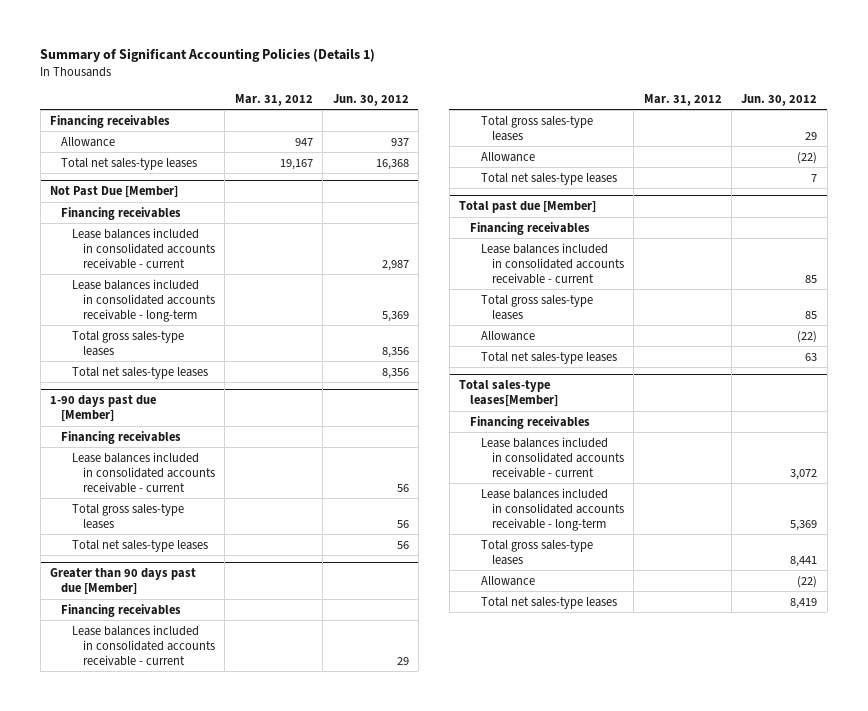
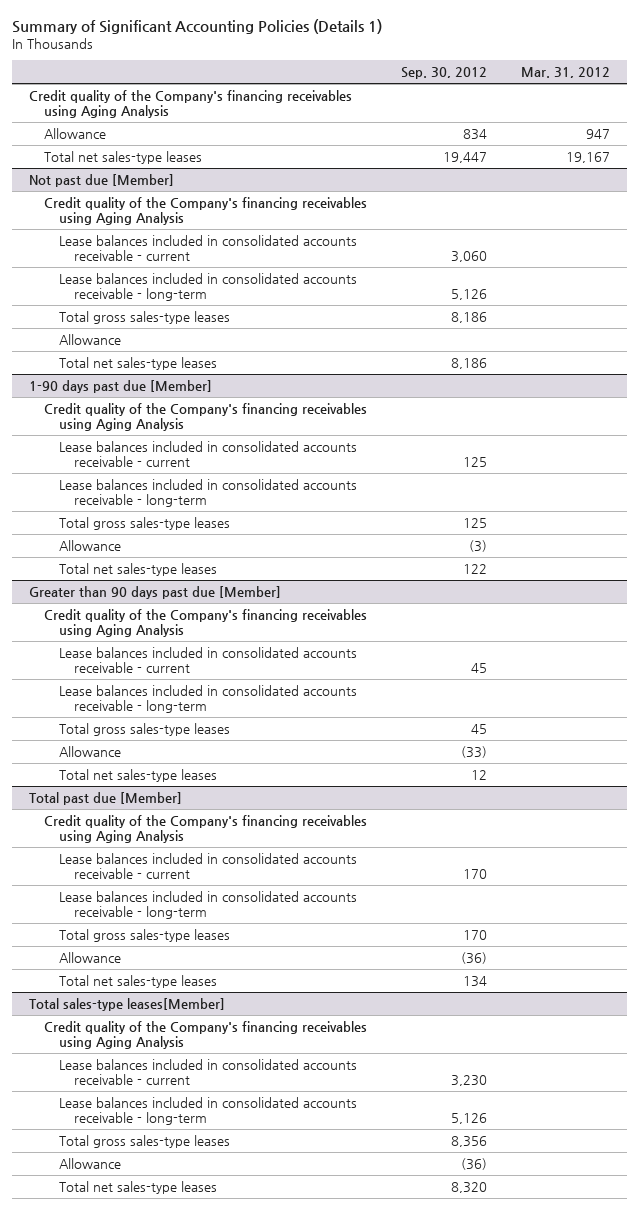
[332,93,409,106] Jun. 30, 2012 -> none
none -> [401,67,488,80] Sep. 30, 2012
[50,114,171,128] Financing receivables -> [28,89,352,118] Credit quality of the Company's financing receivables using Aging Analysis
[50,186,179,198] Not Past Due [Member] -> [28,173,174,187] Not past due [Member]
[61,206,182,220] Financing receivables -> [44,196,368,225] Credit quality of the Company's financing receivables using Aging Analysis
none -> [59,333,122,345] Allowance
[61,430,182,444] Financing receivables -> [44,402,368,431] Credit quality of the Company's financing receivables using Aging Analysis
none -> [59,478,358,507] Lease balances included in consolidated accounts receivable - long-term
none -> [59,539,122,551] Allowance
[61,603,182,617] Financing receivables -> [44,608,368,637] Credit quality of the Company's financing receivables using Aging Analysis
none -> [59,684,358,713] Lease balances included in consolidated accounts receivable - long-term
[469,221,590,235] Financing receivables -> [44,814,368,843] Credit quality of the Company's financing receivables using Aging Analysis
none -> [59,890,358,919] Lease balances included in consolidated accounts receivable - long-term
[469,415,590,429] Financing receivables -> [44,1020,368,1049] Credit quality of the Company's financing receivables using Aging Analysis

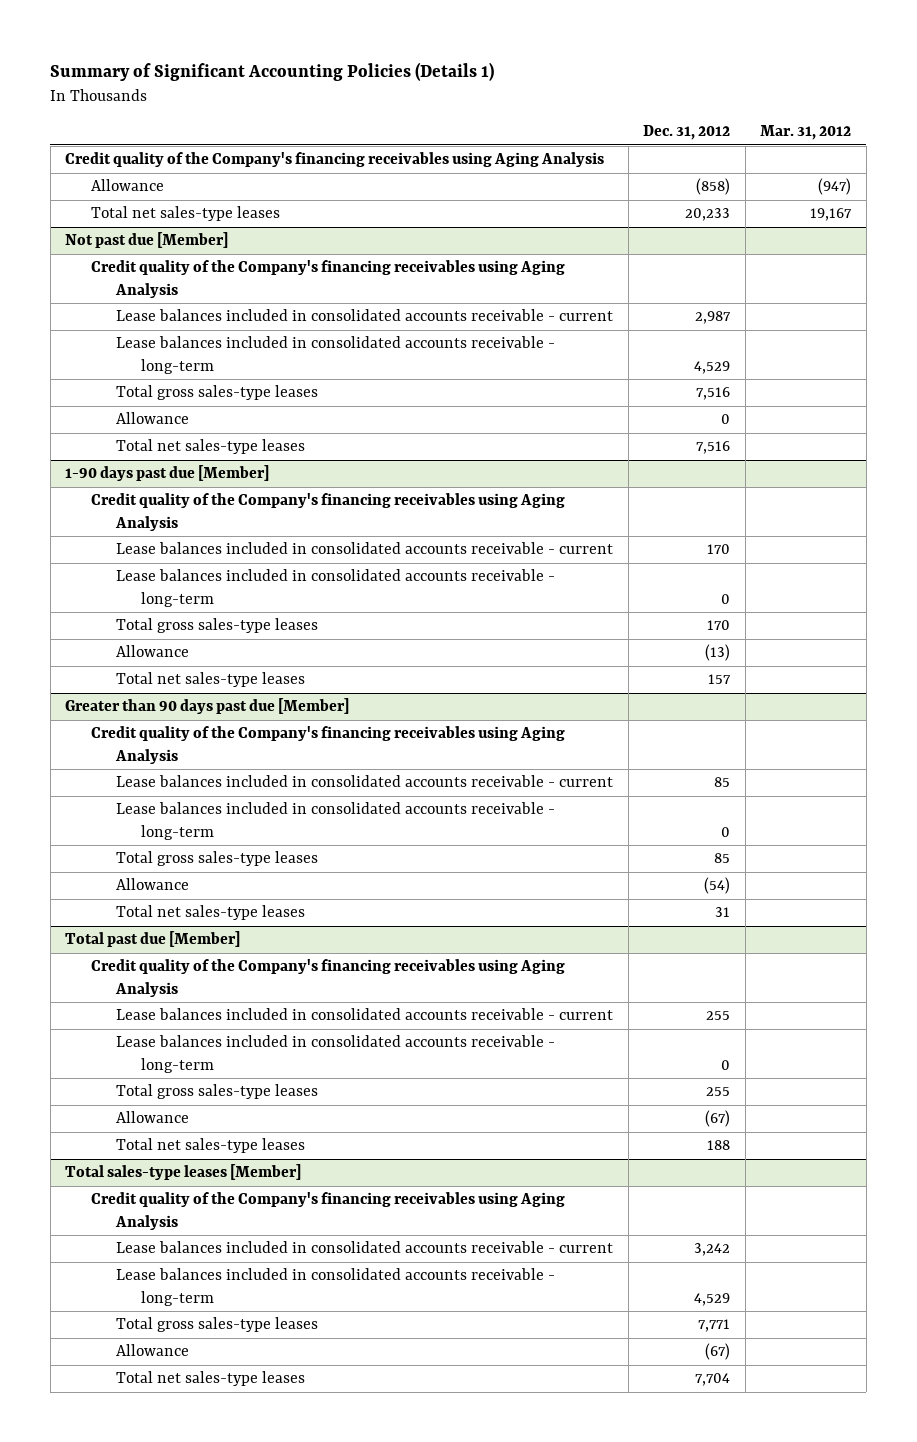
[401,67,488,80] Sep. 30, 2012 -> none
none -> [643,125,731,141] Dec. 31, 2012
[586,128,611,139] 947 -> [818,178,852,196] (947)
[28,997,225,1011] Total sales-type leases[Member] -> [65,1164,302,1181] Total sales-type leases [Member]

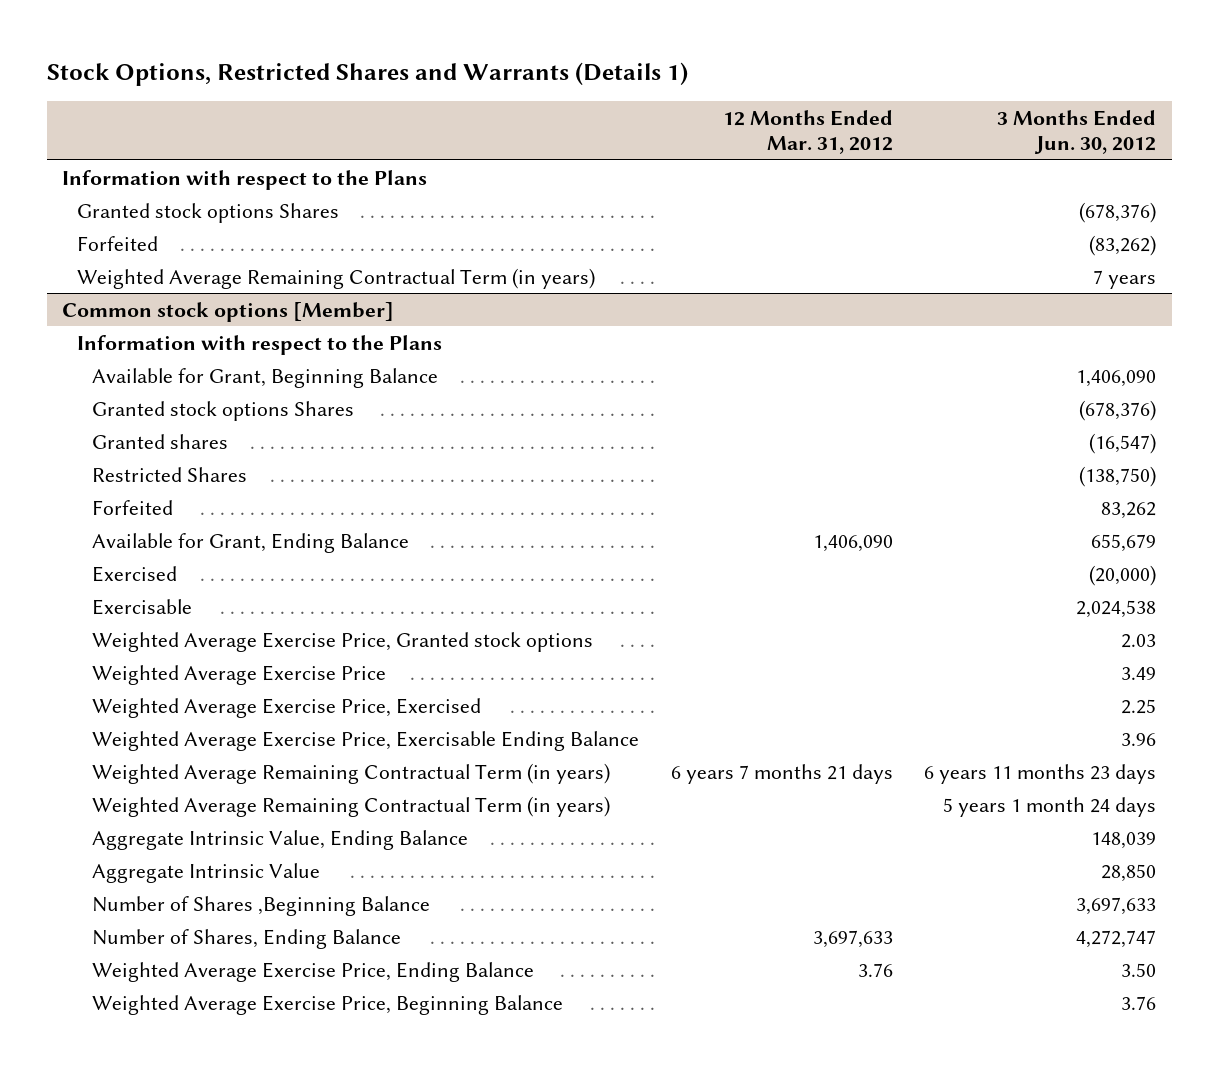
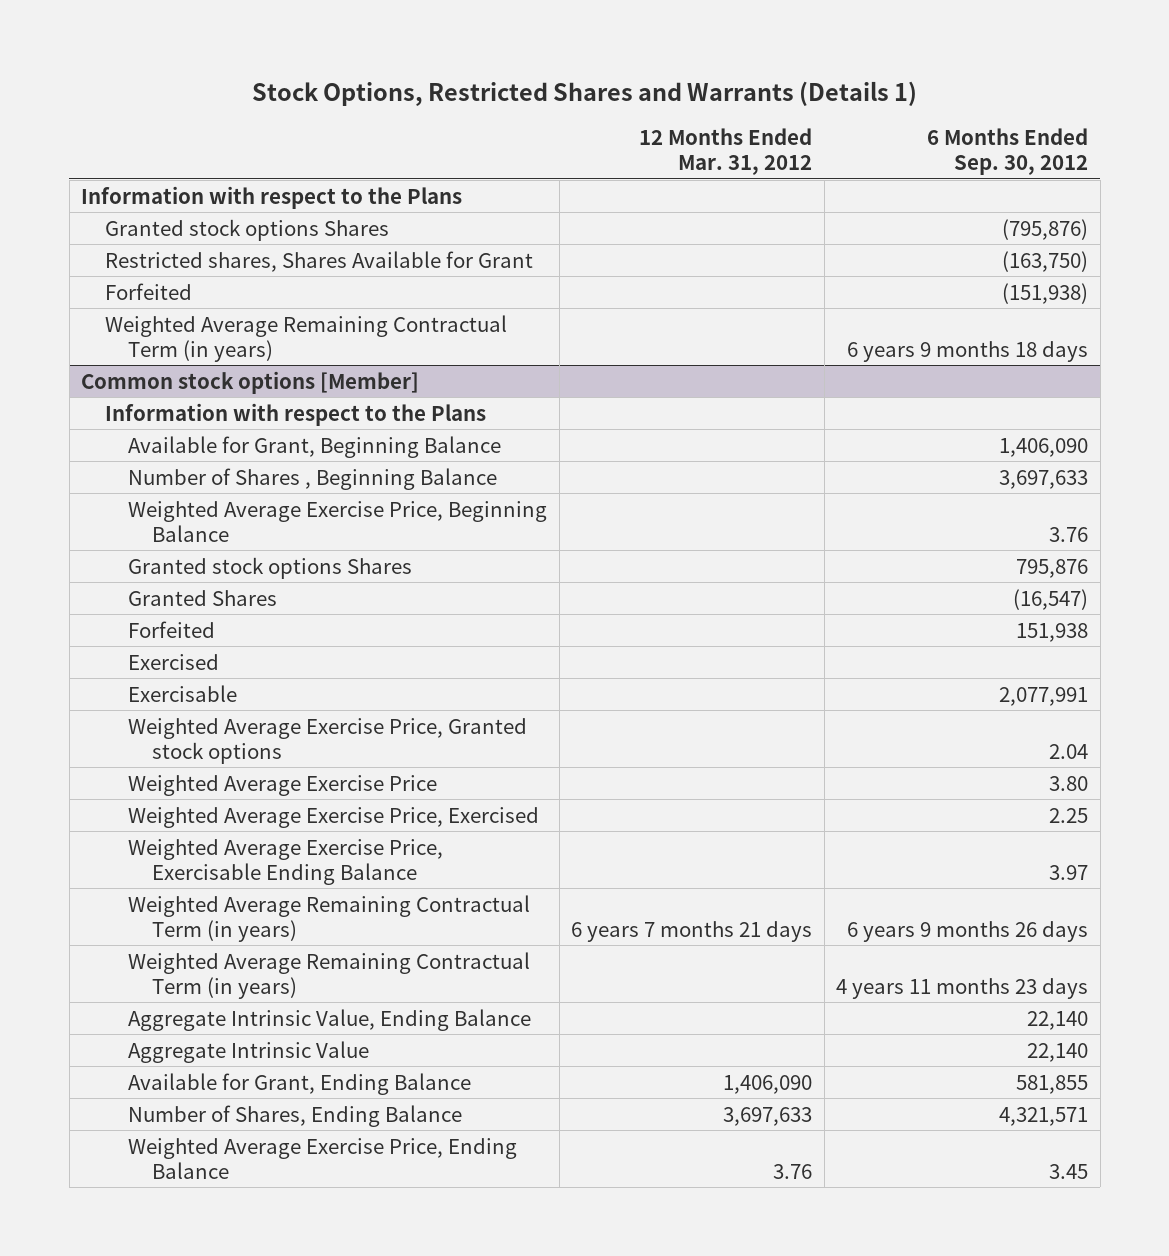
[997,109,1157,155] 3 Months Ended Jun. 30, 2012 -> none
none -> [927,127,1089,176] 6 Months Ended Sep. 30, 2012
none -> [104,250,533,272] Restricted shares, Shares Available for Grant
none -> [128,467,498,490] Number of Shares , Beginning Balance
[92,994,564,1015] Weighted Average Exercise Price, Beginning Balance -> [128,500,548,542] Weighted Average Exercise Price, Beginning Balance
[92,466,248,482] Restricted Shares -> none
[92,433,229,449] Granted shares -> [128,589,278,606] Granted Shares
[92,895,431,916] Number of Shares ,Beginning Balance -> none
[92,532,410,553] Available for Grant, Ending Balance -> [128,1072,472,1095] Available for Grant, Ending Balance

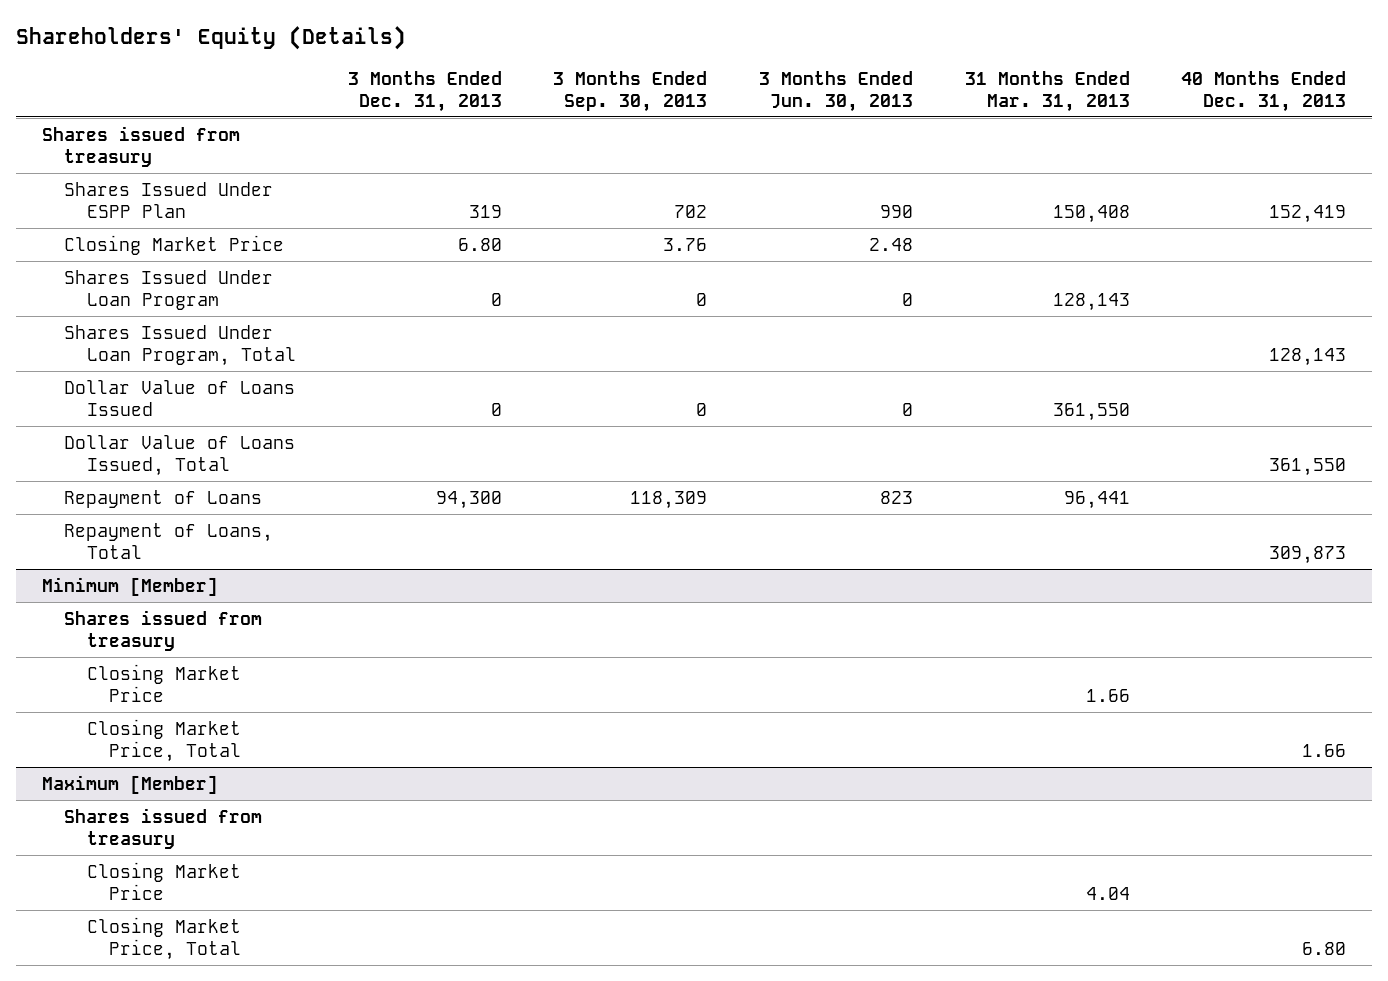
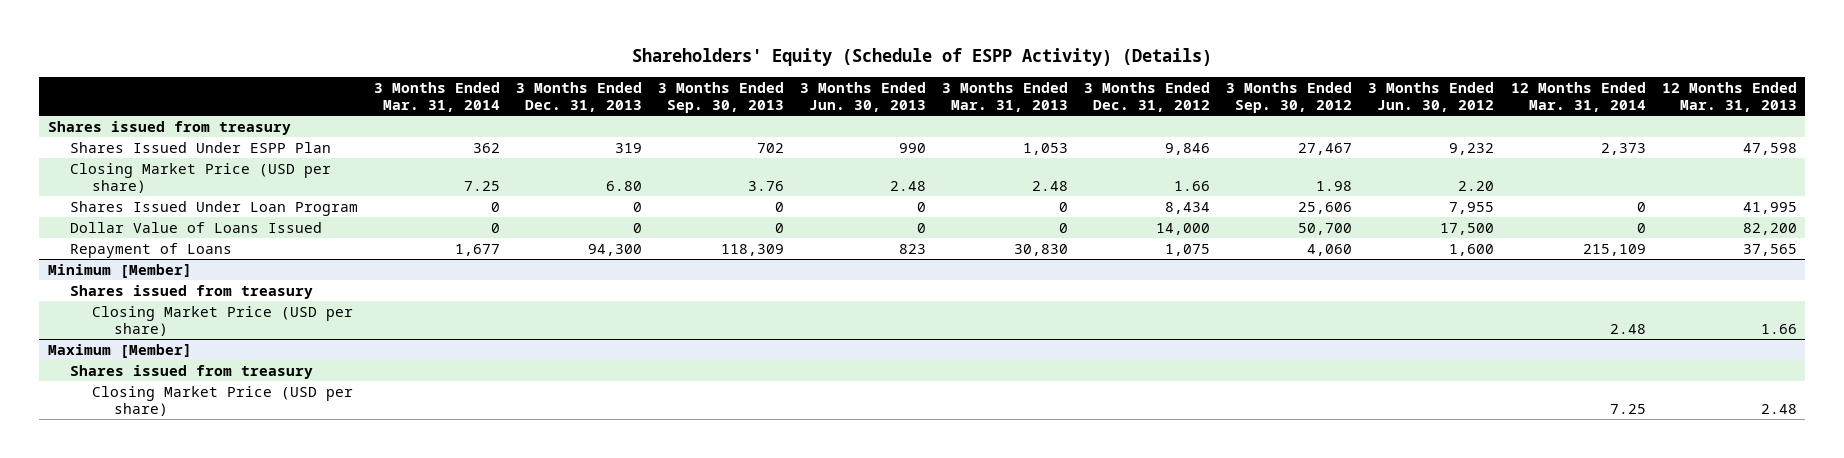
[16,26,407,51] Shareholders' Equity (Details) -> [632,48,1213,67] Shareholders' Equity (Schedule of ESPP Activity) (Details)
[964,70,1130,112] 31 Months Ended Mar. 31, 2013 -> none
[1181,70,1347,112] 40 Months Ended Dec. 31, 2013 -> none
none -> [373,81,500,112] 3 Months Ended Mar. 31, 2014
none -> [942,81,1069,112] 3 Months Ended Mar. 31, 2013
none -> [1084,81,1211,112] 3 Months Ended Dec. 31, 2012
none -> [1226,81,1353,113] 3 Months Ended Sep. 30, 2012
none -> [1368,81,1495,112] 3 Months Ended Jun. 30, 2012
none -> [1510,81,1646,112] 12 Months Ended Mar. 31, 2014
none -> [1661,81,1797,112] 12 Months Ended Mar. 31, 2013
[64,234,285,255] Closing Market Price -> [69,162,331,193] Closing Market Price (USD per share)
[64,324,296,366] Shares Issued Under Loan Program, Total -> none
[64,434,296,476] Dollar Value of Loans Issued, Total -> none
[64,522,274,559] Repayment of Loans, Total -> none
[86,718,242,762] Closing Market Price, Total -> none
[86,663,241,702] Closing Market Price -> [91,305,353,336] Closing Market Price (USD per share)
[86,916,242,960] Closing Market Price, Total -> none
[86,861,241,900] Closing Market Price -> [91,385,353,416] Closing Market Price (USD per share)

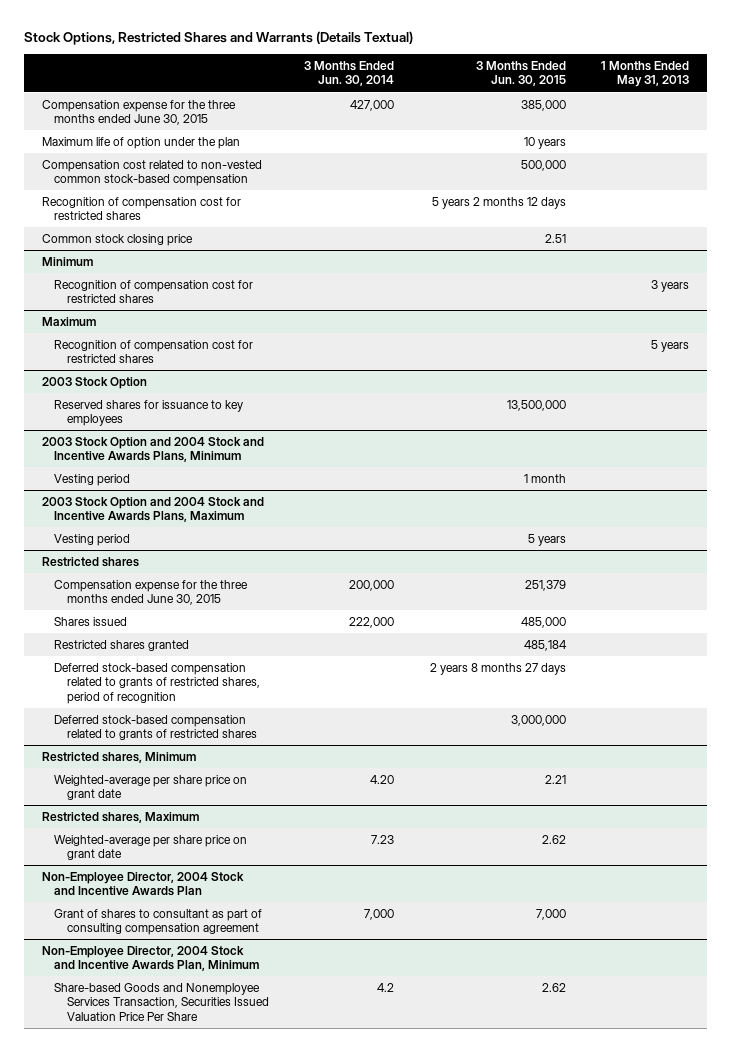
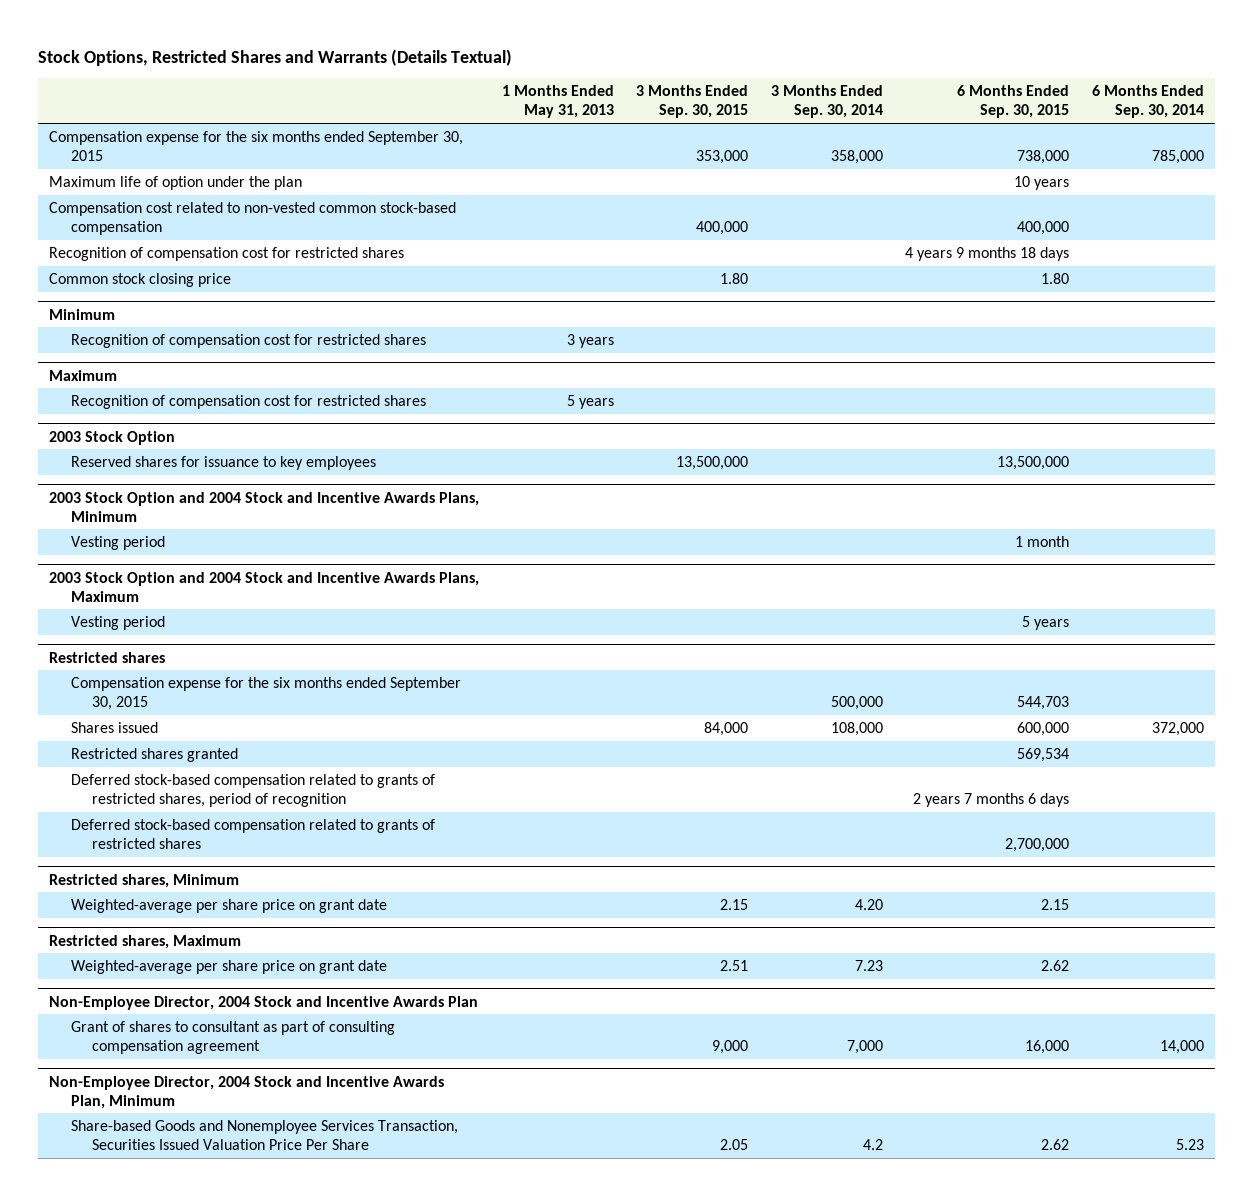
[304,61,395,87] 3 Months Ended Jun. 30, 2014 -> none
[475,61,566,87] 3 Months Ended Jun. 30, 2015 -> none
none -> [636,85,749,119] 3 Months Ended Sep. 30, 2015
none -> [770,85,883,119] 3 Months Ended Sep. 30, 2014
none -> [957,85,1070,119] 6 Months Ended Sep. 30, 2015
none -> [1091,85,1204,119] 6 Months Ended Sep. 30, 2014
[41,99,236,126] Compensation expense for the three months ended June 30, 2015 -> [49,131,464,162] Compensation expense for the six months ended September 30, 2015
[54,579,249,606] Compensation expense for the three months ended June 30, 2015 -> [70,677,461,711] Compensation expense for the six months ended September 30, 2015

